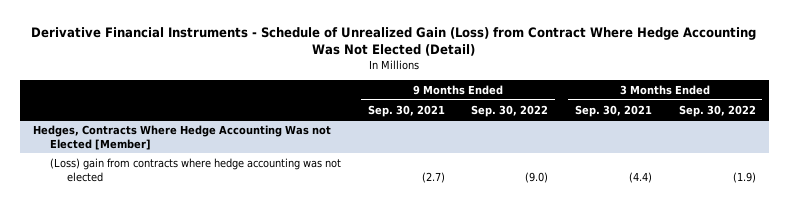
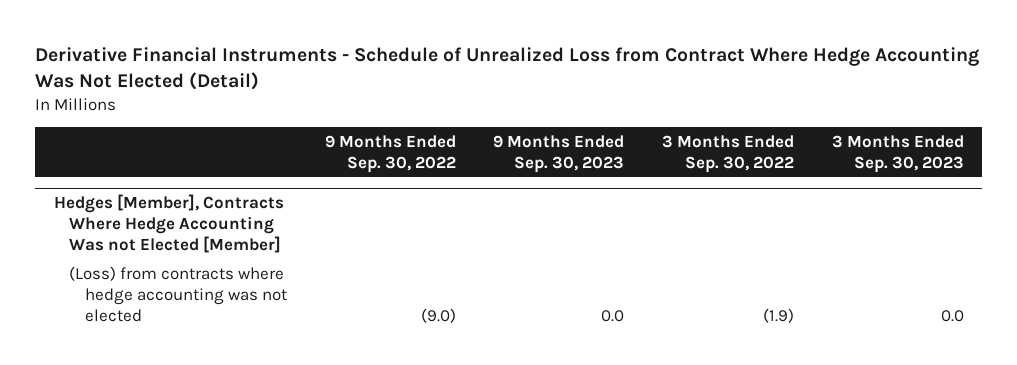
[31,27,757,57] Derivative Financial Instruments - Schedule of Unrealized Gain (Loss) from Contract Where Hedge Accounting Was Not Elected (Detail) -> [34,47,979,91] Derivative Financial Instruments - Schedule of Unrealized Loss from Contract Where Hedge Accounting Was Not Elected (Detail)
[367,104,445,117] Sep. 30, 2021 -> none
[574,104,652,117] Sep. 30, 2021 -> none
none -> [493,134,625,173] 9 Months Ended Sep. 30, 2023
none -> [831,134,964,173] 3 Months Ended Sep. 30, 2023
[33,124,332,150] Hedges, Contracts Where Hedge Accounting Was not Elected [Member] -> [53,194,284,254] Hedges [Member], Contracts Where Hedge Accounting Was not Elected [Member]
[49,157,341,182] (Loss) gain from contracts where hedge accounting was not elected -> [69,265,288,322] (Loss) from contracts where hedge accounting was not elected

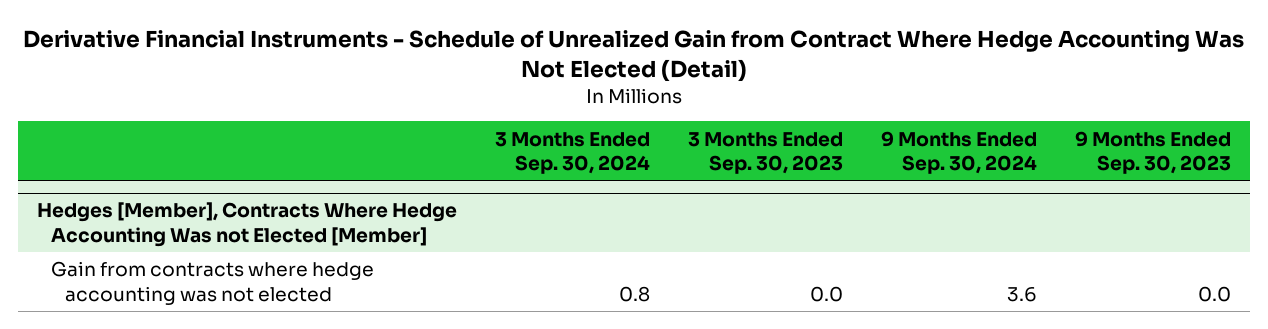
[34,47,979,91] Derivative Financial Instruments - Schedule of Unrealized Loss from Contract Where Hedge Accounting Was Not Elected (Detail) -> [22,30,1244,82] Derivative Financial Instruments - Schedule of Unrealized Gain from Contract Where Hedge Accounting Was Not Elected (Detail)
[324,134,456,173] 9 Months Ended Sep. 30, 2022 -> none
[662,134,795,173] 3 Months Ended Sep. 30, 2022 -> none
none -> [494,131,650,175] 3 Months Ended Sep. 30, 2024
none -> [880,130,1037,175] 9 Months Ended Sep. 30, 2024
[69,265,288,322] (Loss) from contracts where hedge accounting was not elected -> [51,261,375,305] Gain from contracts where hedge accounting was not elected

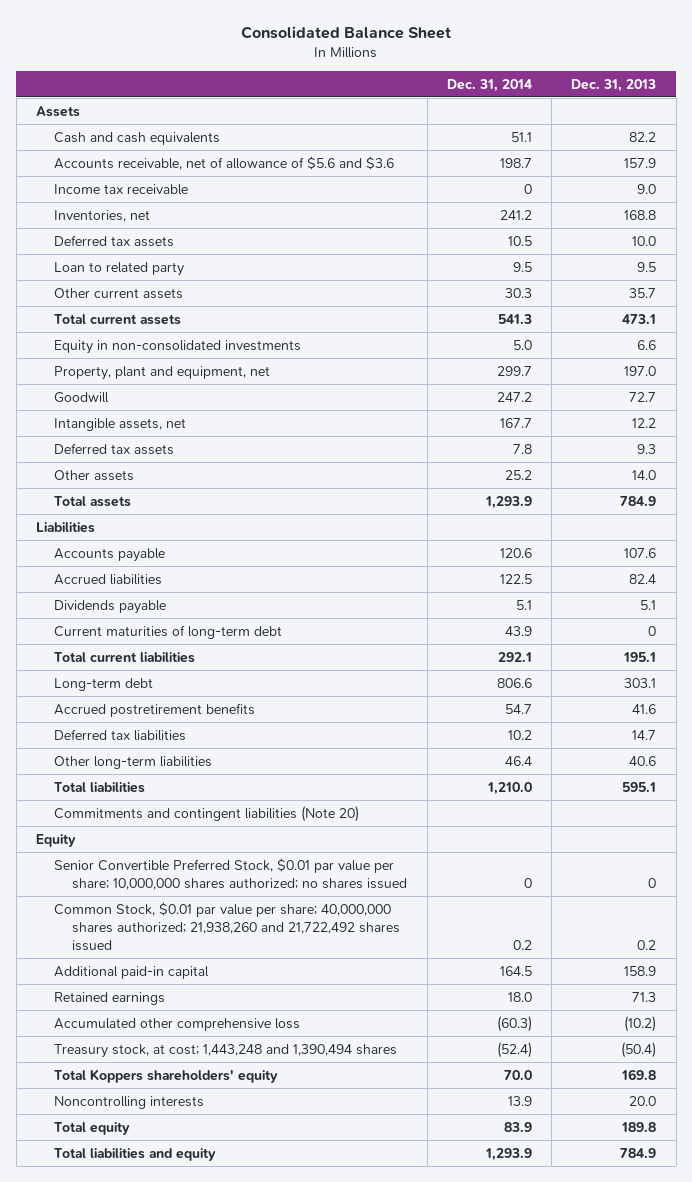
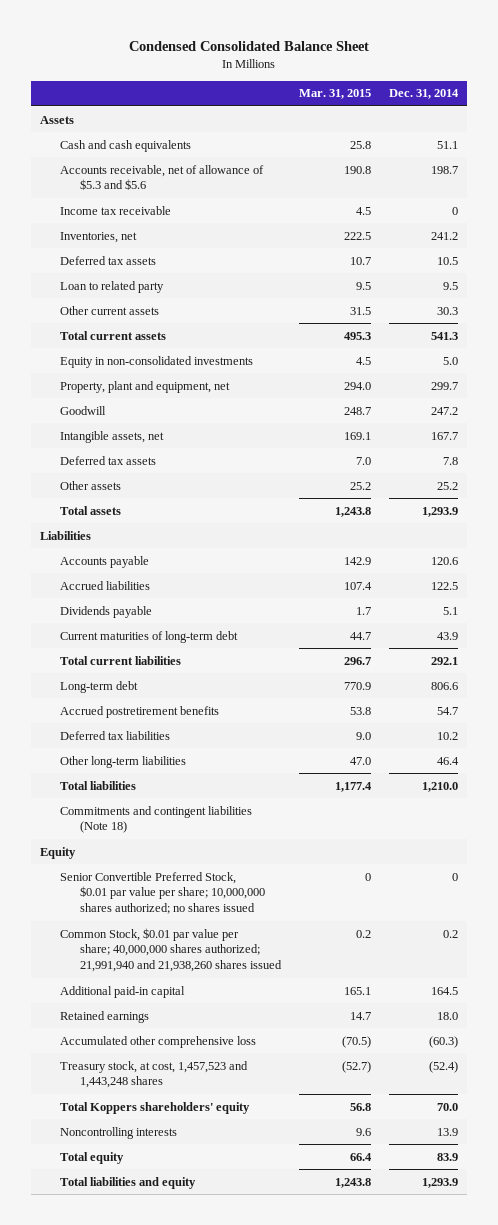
[241,26,452,40] Consolidated Balance Sheet -> [129,40,370,51] Condensed Consolidated Balance Sheet
[571,78,657,92] Dec. 31, 2013 -> none
none -> [299,89,372,100] Mar. 31, 2015
[54,155,395,170] Accounts receivable, net of allowance of $5.6 and $3.6 -> [60,164,265,191] Accounts receivable, net of allowance of $5.3 and $5.6
[54,805,360,822] Commitments and contingent liabilities (Note 20) -> [60,805,253,834] Commitments and contingent liabilities (Note 18)
[54,901,401,951] Common Stock, $0.01 par value per share; 40,000,000 shares authorized; 21,938,260 and 21,722,492 shares issued -> [60,927,283,973] Common Stock, $0.01 par value per share; 40,000,000 shares authorized; 21,991,940 and 21,938,260 shares issued
[54,1043,398,1058] Treasury stock, at cost; 1,443,248 and 1,390,494 shares -> [60,1060,249,1089] Treasury stock, at cost, 1,457,523 and 1,443,248 shares

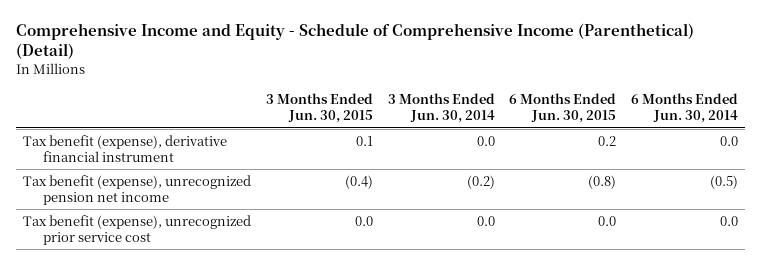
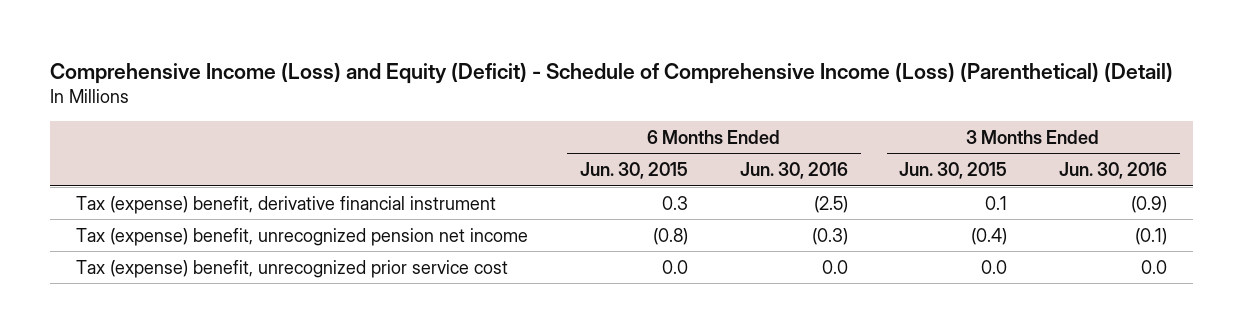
[15,23,694,60] Comprehensive Income and Equity - Schedule of Comprehensive Income (Parenthetical) (Detail) -> [50,61,1174,84] Comprehensive Income (Loss) and Equity (Deficit) - Schedule of Comprehensive Income (Loss) (Parenthetical) (Detail)
[387,93,495,123] 3 Months Ended Jun. 30, 2014 -> none
[630,93,738,123] 6 Months Ended Jun. 30, 2014 -> none
none -> [739,162,848,180] Jun. 30, 2016
none -> [1059,162,1168,180] Jun. 30, 2016
[23,135,228,162] Tax benefit (expense), derivative financial instrument -> [76,195,497,214] Tax (expense) benefit, derivative financial instrument
[598,136,617,147] 0.2 -> [661,195,688,210] 0.3
[23,175,252,205] Tax benefit (expense), unrecognized pension net income -> [76,227,529,246] Tax (expense) benefit, unrecognized pension net income
[23,215,252,245] Tax benefit (expense), unrecognized prior service cost -> [76,259,509,278] Tax (expense) benefit, unrecognized prior service cost

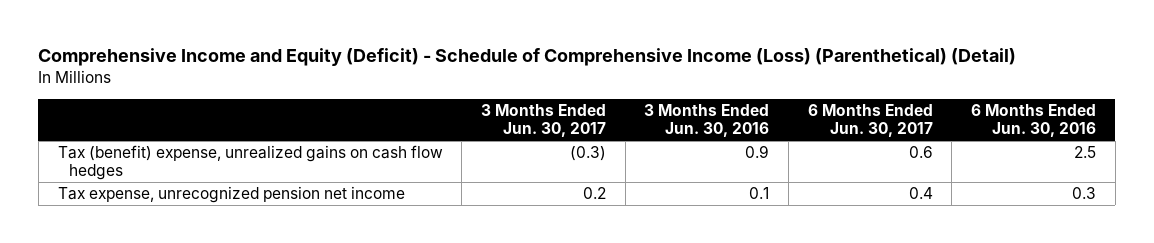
[50,61,1174,84] Comprehensive Income (Loss) and Equity (Deficit) - Schedule of Comprehensive Income (Loss) (Parenthetical) (Detail) -> [38,48,1017,67] Comprehensive Income and Equity (Deficit) - Schedule of Comprehensive Income (Loss) (Parenthetical) (Detail)
[579,162,688,180] Jun. 30, 2015 -> none
[899,162,1008,180] Jun. 30, 2015 -> none
none -> [481,104,607,138] 3 Months Ended Jun. 30, 2017
none -> [807,104,933,138] 6 Months Ended Jun. 30, 2017
[76,259,509,278] Tax (expense) benefit, unrecognized prior service cost -> none
[76,195,497,214] Tax (expense) benefit, derivative financial instrument -> [57,145,443,181] Tax (benefit) expense, unrealized gains on cash flow hedges
[813,195,848,213] (2.5) -> [1074,146,1097,159] 2.5
[1131,195,1168,213] (0.9) -> [745,145,770,159] 0.9
[76,227,529,246] Tax (expense) benefit, unrecognized pension net income -> [57,186,405,204] Tax expense, unrecognized pension net income
[811,227,848,245] (0.3) -> [1072,187,1097,200] 0.3
[1135,227,1168,245] (0.1) -> [749,187,770,200] 0.1

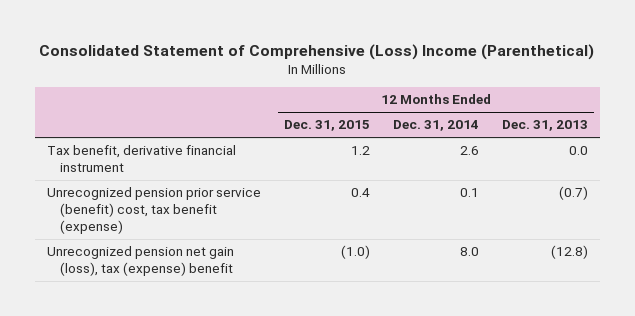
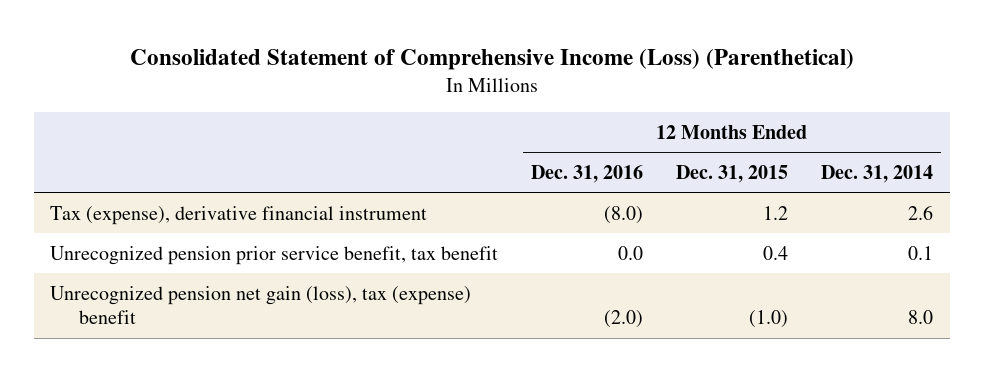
[39,43,595,60] Consolidated Statement of Comprehensive (Loss) Income (Parenthetical) -> [129,48,854,70] Consolidated Statement of Comprehensive Income (Loss) (Parenthetical)
[502,120,589,132] Dec. 31, 2013 -> none
none -> [531,164,644,183] Dec. 31, 2016
[46,145,236,173] Tax benefit, derivative financial instrument -> [50,205,428,225] Tax (expense), derivative financial instrument
[46,187,261,235] Unrecognized pension prior service (benefit) cost, tax benefit (expense) -> [50,245,499,265] Unrecognized pension prior service benefit, tax benefit

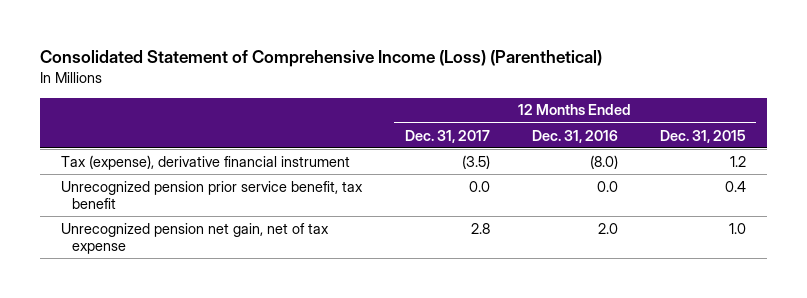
[821,164,934,183] Dec. 31, 2014 -> none
none -> [404,129,490,143] Dec. 31, 2017
[50,285,472,325] Unrecognized pension net gain (loss), tax (expense) benefit -> [61,222,330,255] Unrecognized pension net gain, net of tax expense
[604,310,644,329] (2.0) -> [597,222,618,234] 2.0
[749,310,789,329] (1.0) -> [728,222,746,234] 1.0

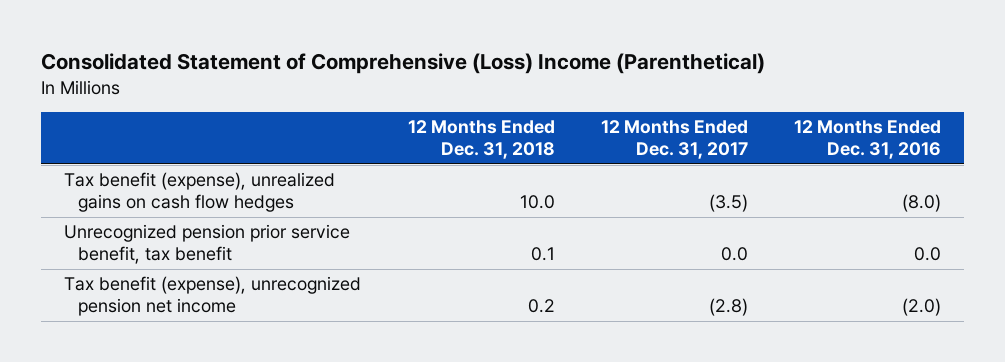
[40,50,603,68] Consolidated Statement of Comprehensive Income (Loss) (Parenthetical) -> [41,53,766,75] Consolidated Statement of Comprehensive (Loss) Income (Parenthetical)
[659,129,746,143] Dec. 31, 2015 -> none
none -> [407,120,555,160] 12 Months Ended Dec. 31, 2018
[61,154,351,170] Tax (expense), derivative financial instrument -> [64,172,336,213] Tax benefit (expense), unrealized gains on cash flow hedges
[61,222,330,255] Unrecognized pension net gain, net of tax expense -> [64,276,362,317] Tax benefit (expense), unrecognized pension net income
[470,222,490,234] 2.8 -> [708,298,748,317] (2.8)
[597,222,618,234] 2.0 -> [902,298,942,317] (2.0)

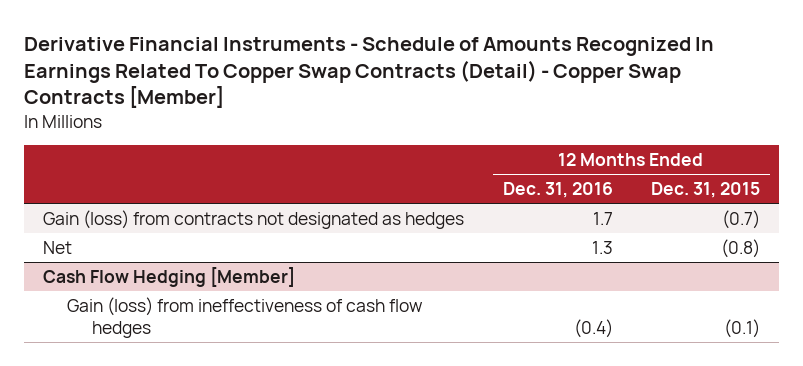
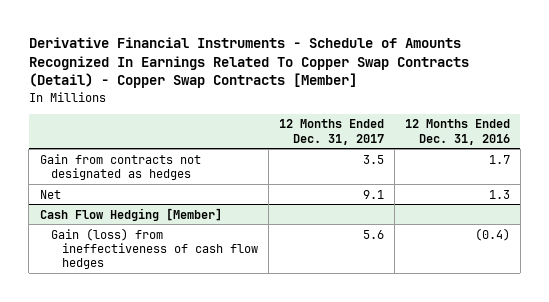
[651,182,761,199] Dec. 31, 2015 -> none
none -> [278,119,384,145] 12 Months Ended Dec. 31, 2017
[42,209,464,229] Gain (loss) from contracts not designated as hedges -> [39,153,201,181] Gain from contracts not designated as hedges

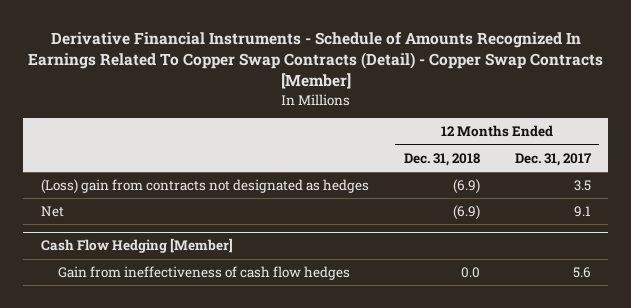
[404,119,510,145] 12 Months Ended Dec. 31, 2016 -> none
none -> [403,152,480,166] Dec. 31, 2018
[39,153,201,181] Gain from contracts not designated as hedges -> [40,179,369,195] (Loss) gain from contracts not designated as hedges
[50,227,258,270] Gain (loss) from ineffectiveness of cash flow hedges -> [58,266,351,281] Gain from ineffectiveness of cash flow hedges

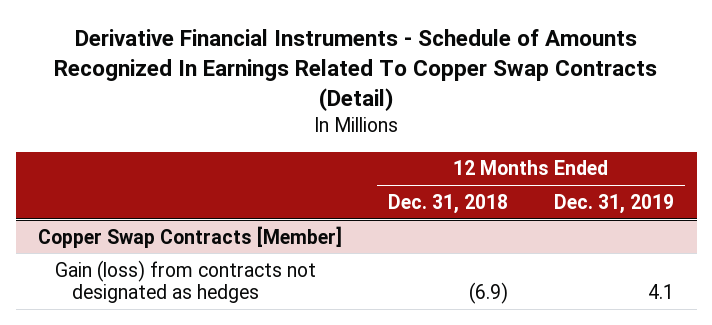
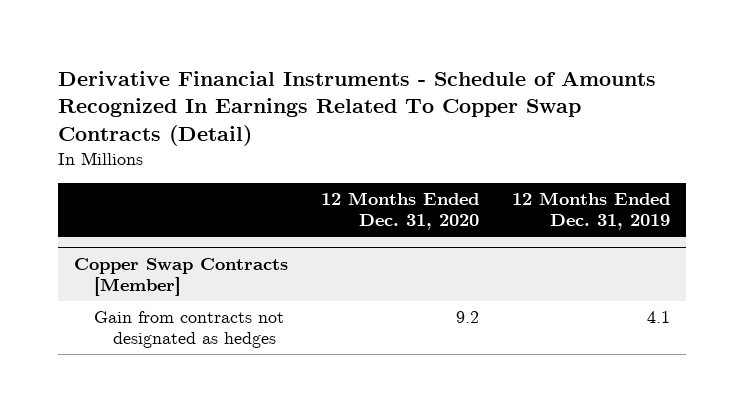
[388,193,509,214] Dec. 31, 2018 -> none
none -> [320,192,479,231] 12 Months Ended Dec. 31, 2020
[55,259,317,304] Gain (loss) from contracts not designated as hedges -> [93,311,284,349] Gain from contracts not designated as hedges

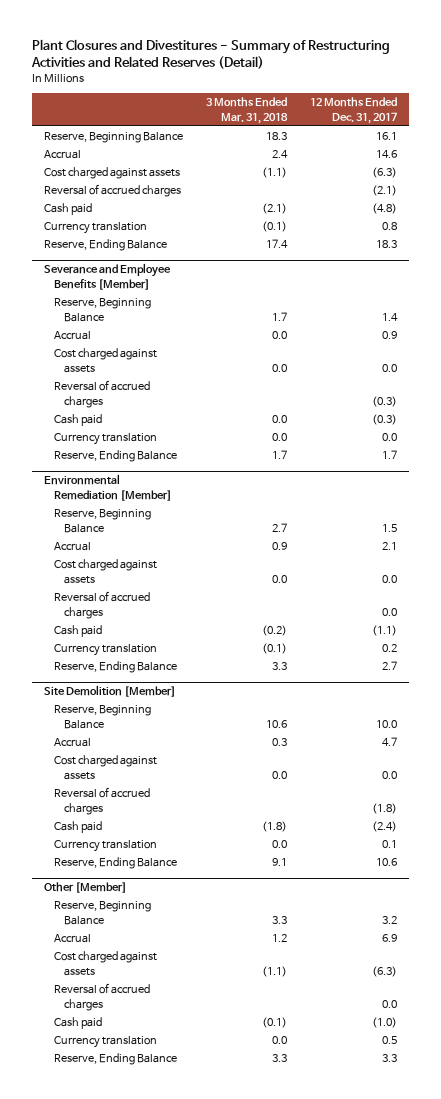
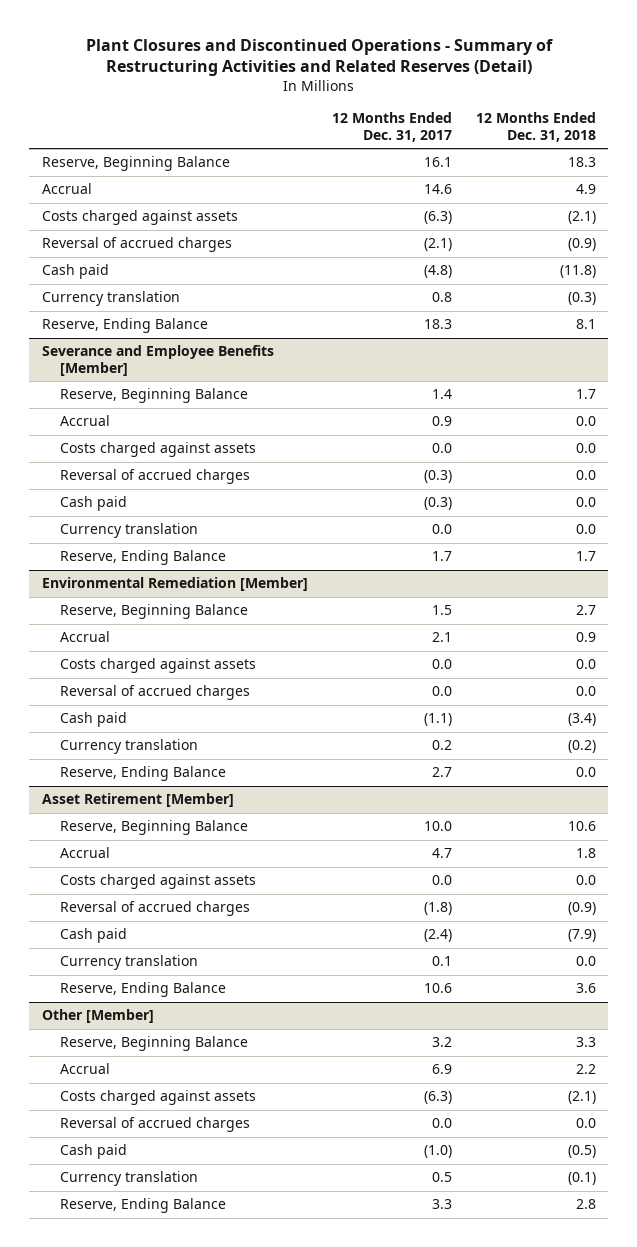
[31,38,391,69] Plant Closures and Divestitures - Summary of Restructuring Activities and Related Reserves (Detail) -> [85,38,553,77] Plant Closures and Discontinued Operations - Summary of Restructuring Activities and Related Reserves (Detail)
[205,97,288,124] 3 Months Ended Mar. 31, 2018 -> none
none -> [475,112,596,142] 12 Months Ended Dec. 31, 2018
[43,167,180,180] Cost charged against assets -> [41,210,238,226] Costs charged against assets
[54,348,158,373] Cost charged against assets -> [60,442,257,458] Costs charged against assets
[54,559,158,584] Cost charged against assets -> [60,658,257,674] Costs charged against assets
[43,685,176,698] Site Demolition [Member] -> [41,793,234,808] Asset Retirement [Member]
[54,755,158,780] Cost charged against assets -> [60,874,257,890] Costs charged against assets
[54,951,158,976] Cost charged against assets -> [60,1090,257,1106] Costs charged against assets

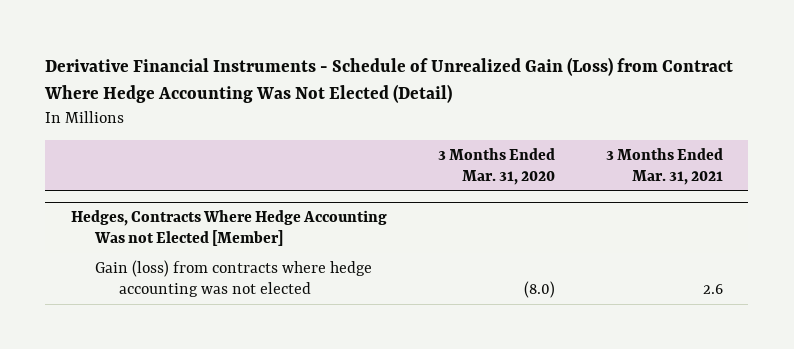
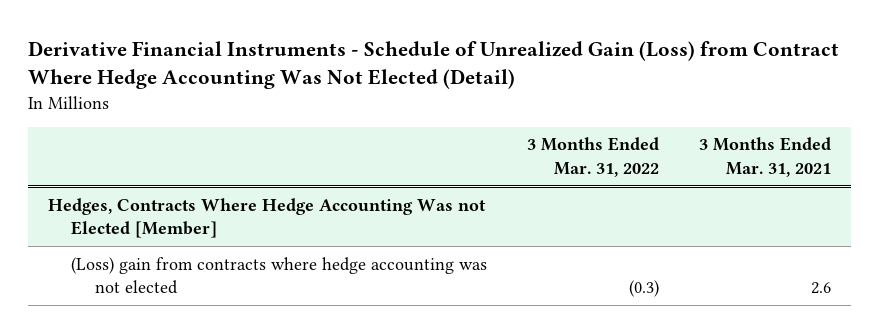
[437,148,555,185] 3 Months Ended Mar. 31, 2020 -> none
none -> [527,137,660,177] 3 Months Ended Mar. 31, 2022
[94,259,372,297] Gain (loss) from contracts where hedge accounting was not elected -> [71,256,488,294] (Loss) gain from contracts where hedge accounting was not elected

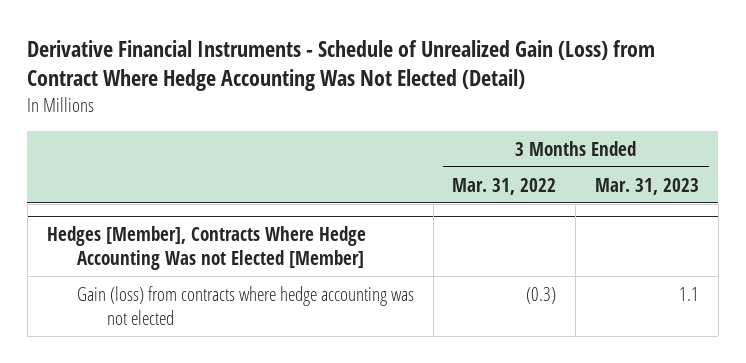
[699,137,832,177] 3 Months Ended Mar. 31, 2021 -> none
none -> [594,177,699,195] Mar. 31, 2023
[47,197,486,238] Hedges, Contracts Where Hedge Accounting Was not Elected [Member] -> [46,225,366,270] Hedges [Member], Contracts Where Hedge Accounting Was not Elected [Member]
[71,256,488,294] (Loss) gain from contracts where hedge accounting was not elected -> [76,285,414,325] Gain (loss) from contracts where hedge accounting was not elected

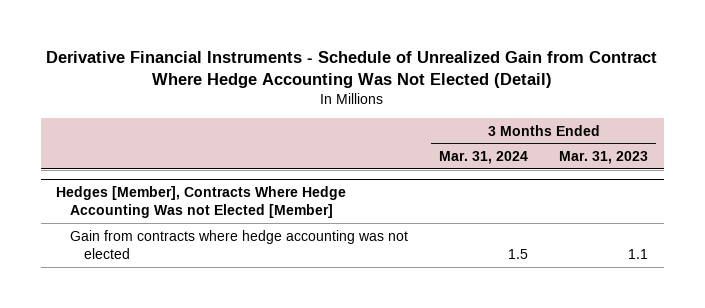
[27,39,656,92] Derivative Financial Instruments - Schedule of Unrealized Gain (Loss) from Contract Where Hedge Accounting Was Not Elected (Detail) -> [46,50,658,88] Derivative Financial Instruments - Schedule of Unrealized Gain from Contract Where Hedge Accounting Was Not Elected (Detail)
[452,177,557,195] Mar. 31, 2022 -> none
none -> [439,150,529,164] Mar. 31, 2024
[76,285,414,325] Gain (loss) from contracts where hedge accounting was not elected -> [70,229,409,259] Gain from contracts where hedge accounting was not elected

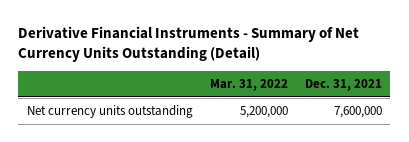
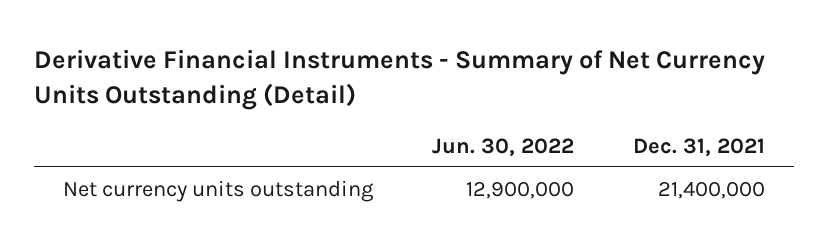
[209,79,288,92] Mar. 31, 2022 -> none
none -> [432,137,575,156] Jun. 30, 2022
[333,106,382,119] 7,600,000 -> [657,180,765,199] 21,400,000

